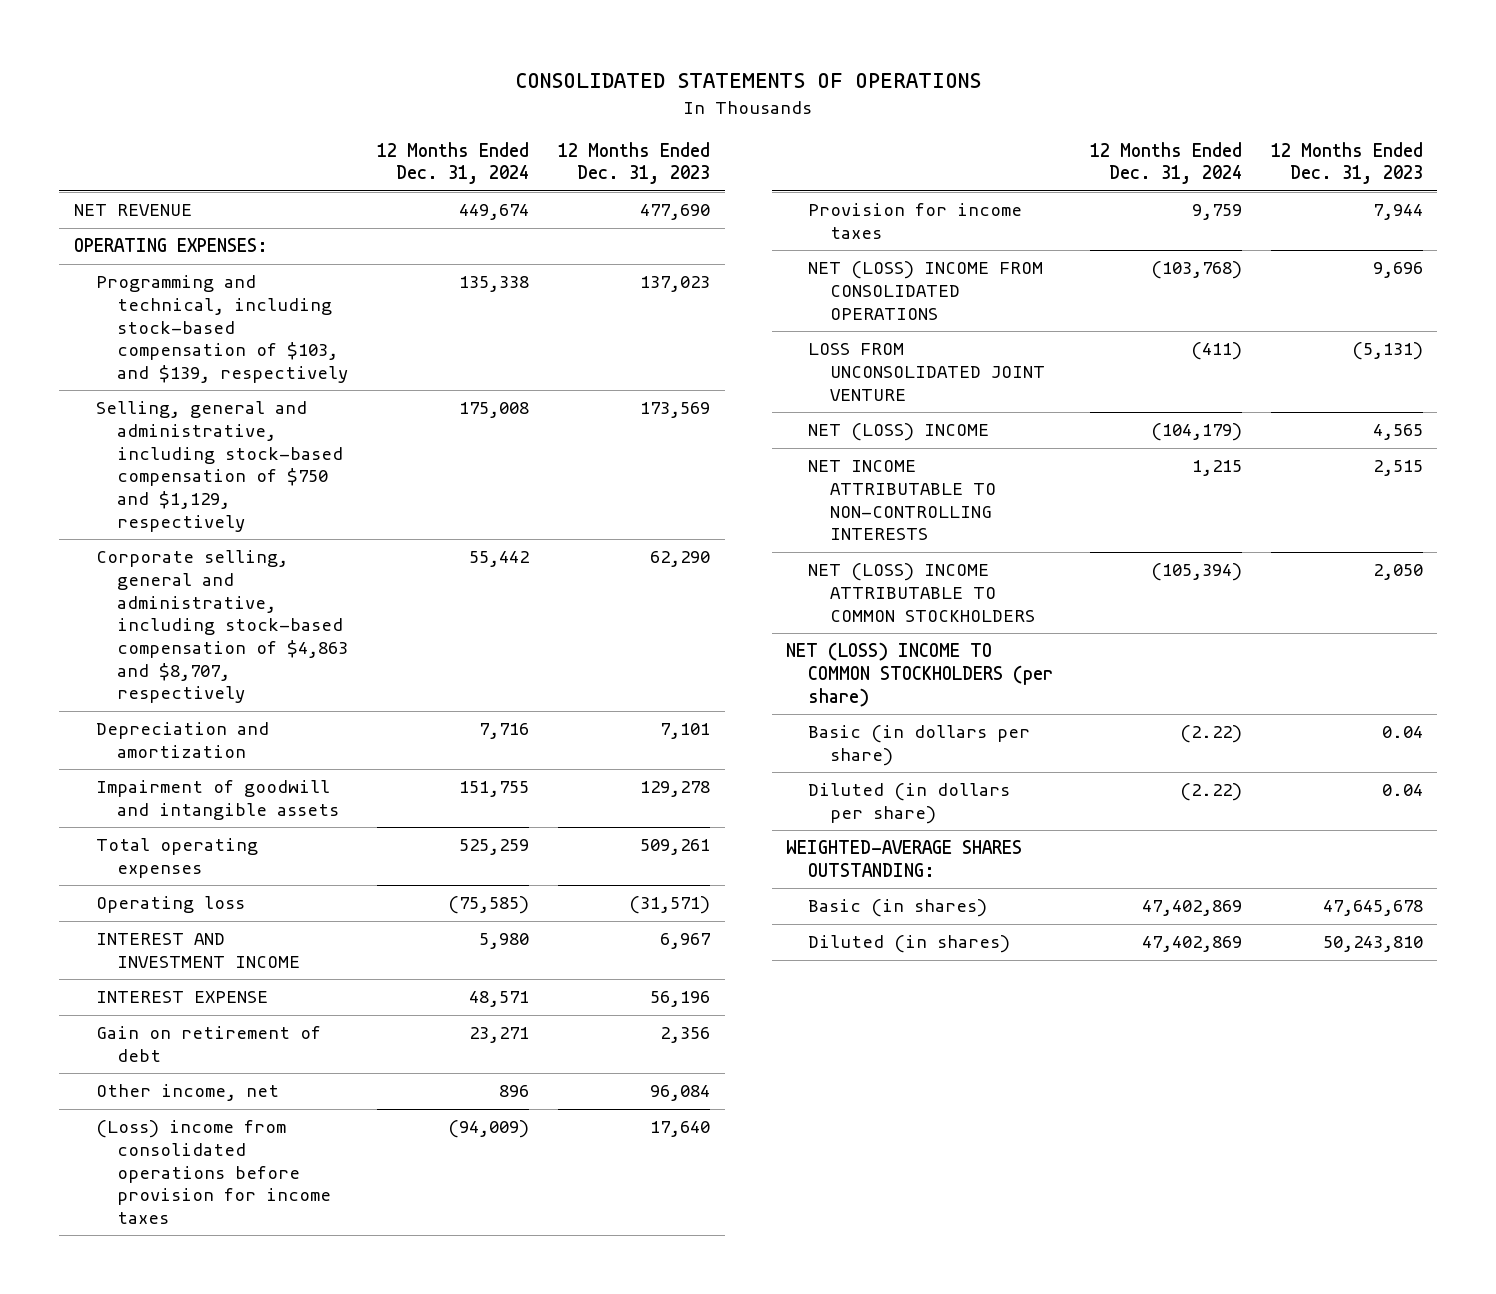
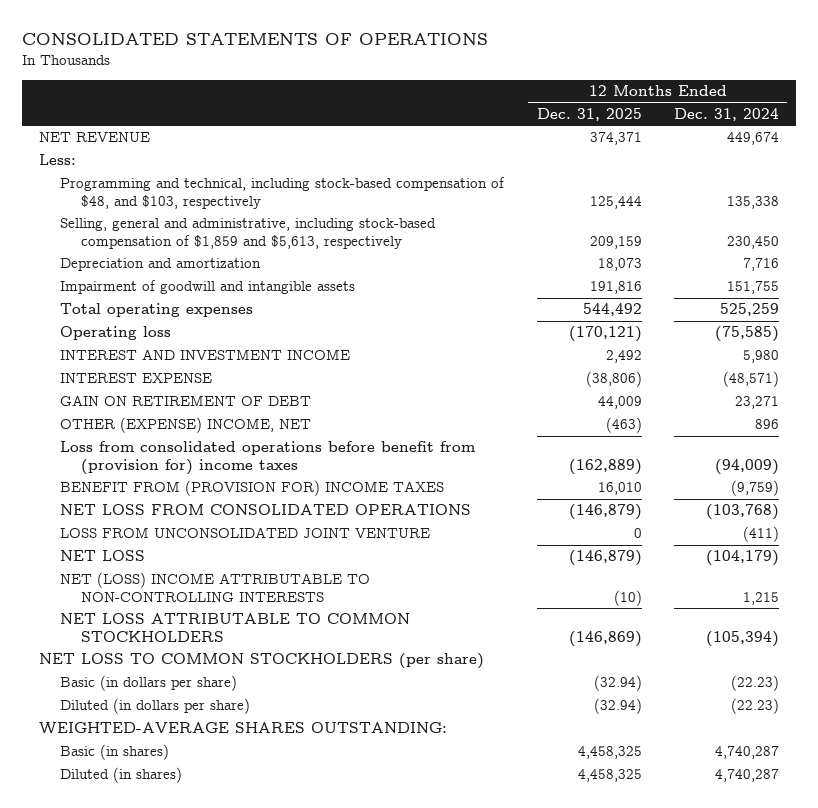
[558,141,711,185] 12 Months Ended Dec. 31, 2023 -> none
none -> [536,107,642,121] Dec. 31, 2025
[95,550,349,704] Corporate selling, general and administrative, including stock-based compensation of $4,863 and $8,707, respectively -> none
[73,238,268,253] OPERATING EXPENSES: -> [38,154,76,166] Less:
[95,275,349,384] Programming and technical, including stock-based compensation of $103, and $139, respectively -> [59,177,505,210] Programming and technical, including stock-based compensation of $48, and $103, respectively
[95,401,344,532] Selling, general and administrative, including stock-based compensation of $750 and $1,129, respectively -> [59,218,436,250] Selling, general and administrative, including stock-based compensation of $1,859 and $5,613, respectively
[459,402,530,419] 175,008 -> [727,236,780,250] 230,450
[469,991,530,1008] 48,571 -> [723,371,780,388] (48,571)
[95,1026,321,1062] Gain on retirement of debt -> [59,395,311,407] GAIN ON RETIREMENT OF DEBT
[95,1084,279,1102] Other income, net -> [59,417,311,434] OTHER (EXPENSE) INCOME, NET
[95,1120,332,1225] (Loss) income from consolidated operations before provision for income taxes -> [59,441,475,476] Loss from consolidated operations before benefit from (provision for) income taxes
[807,203,1022,239] Provision for income taxes -> [59,480,444,497] BENEFIT FROM (PROVISION FOR) INCOME TAXES
[1191,204,1242,221] 9,759 -> [731,480,780,497] (9,759)
[807,261,1043,320] NET (LOSS) INCOME FROM CONSOLIDATED OPERATIONS -> [59,504,471,516] NET LOSS FROM CONSOLIDATED OPERATIONS
[807,423,989,442] NET (LOSS) INCOME -> [59,550,145,562] NET LOSS
[807,460,996,541] NET INCOME ATTRIBUTABLE TO NON-CONTROLLING INTERESTS -> [59,572,370,603] NET (LOSS) INCOME ATTRIBUTABLE TO NON-CONTROLLING INTERESTS
[807,563,1035,622] NET (LOSS) INCOME ATTRIBUTABLE TO COMMON STOCKHOLDERS -> [59,613,410,643] NET LOSS ATTRIBUTABLE TO COMMON STOCKHOLDERS
[786,642,1053,707] NET (LOSS) INCOME TO COMMON STOCKHOLDERS (per share) -> [38,653,484,670] NET LOSS TO COMMON STOCKHOLDERS (per share)
[1179,725,1242,744] (2.22) -> [731,675,780,692] (22.23)
[1179,783,1242,802] (2.22) -> [731,698,780,715] (22.23)
[1141,900,1242,917] 47,402,869 -> [715,746,780,760] 4,740,287
[1141,936,1242,953] 47,402,869 -> [715,769,780,783] 4,740,287

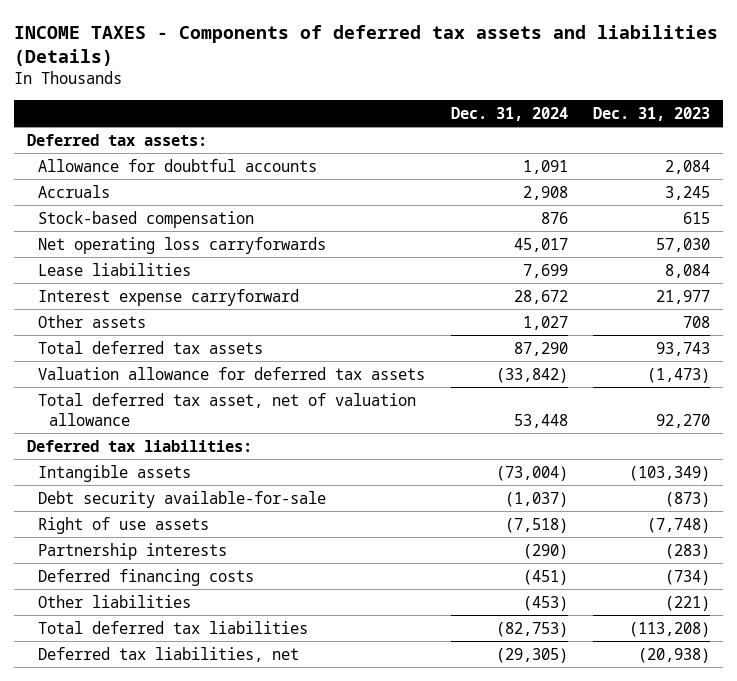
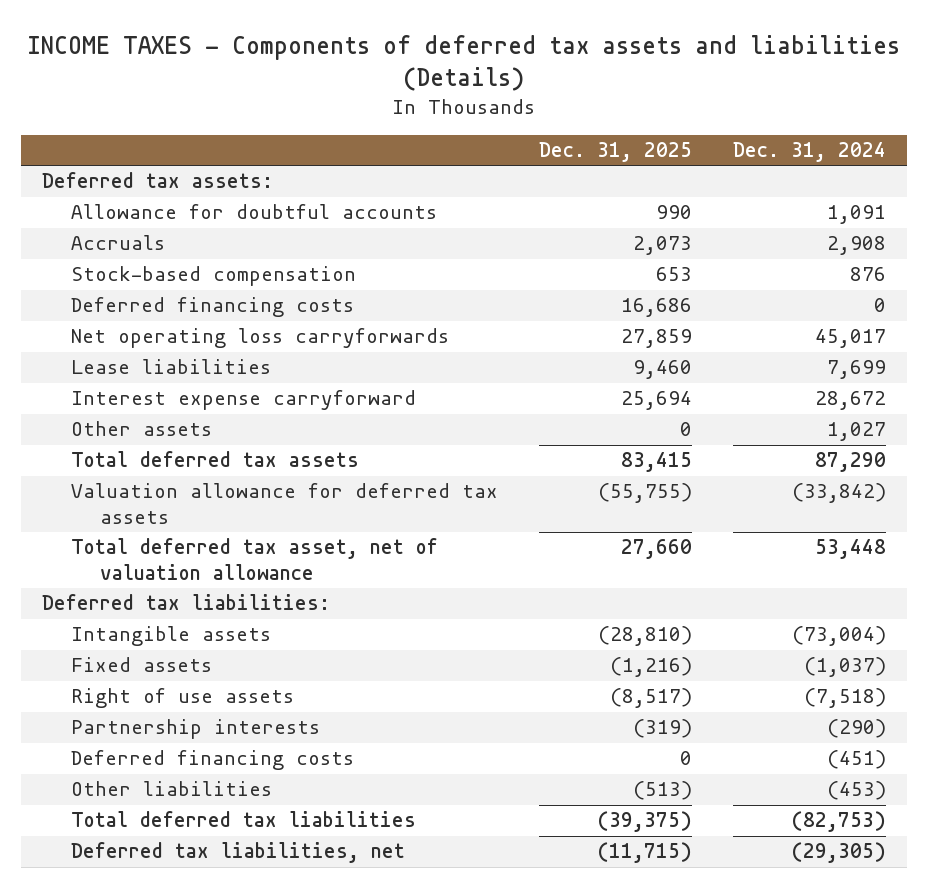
[593,106,711,121] Dec. 31, 2023 -> none
none -> [538,142,692,163] Dec. 31, 2025
none -> [70,297,354,318] Deferred financing costs
[38,490,327,508] Debt security available-for-sale -> [70,657,212,673] Fixed assets

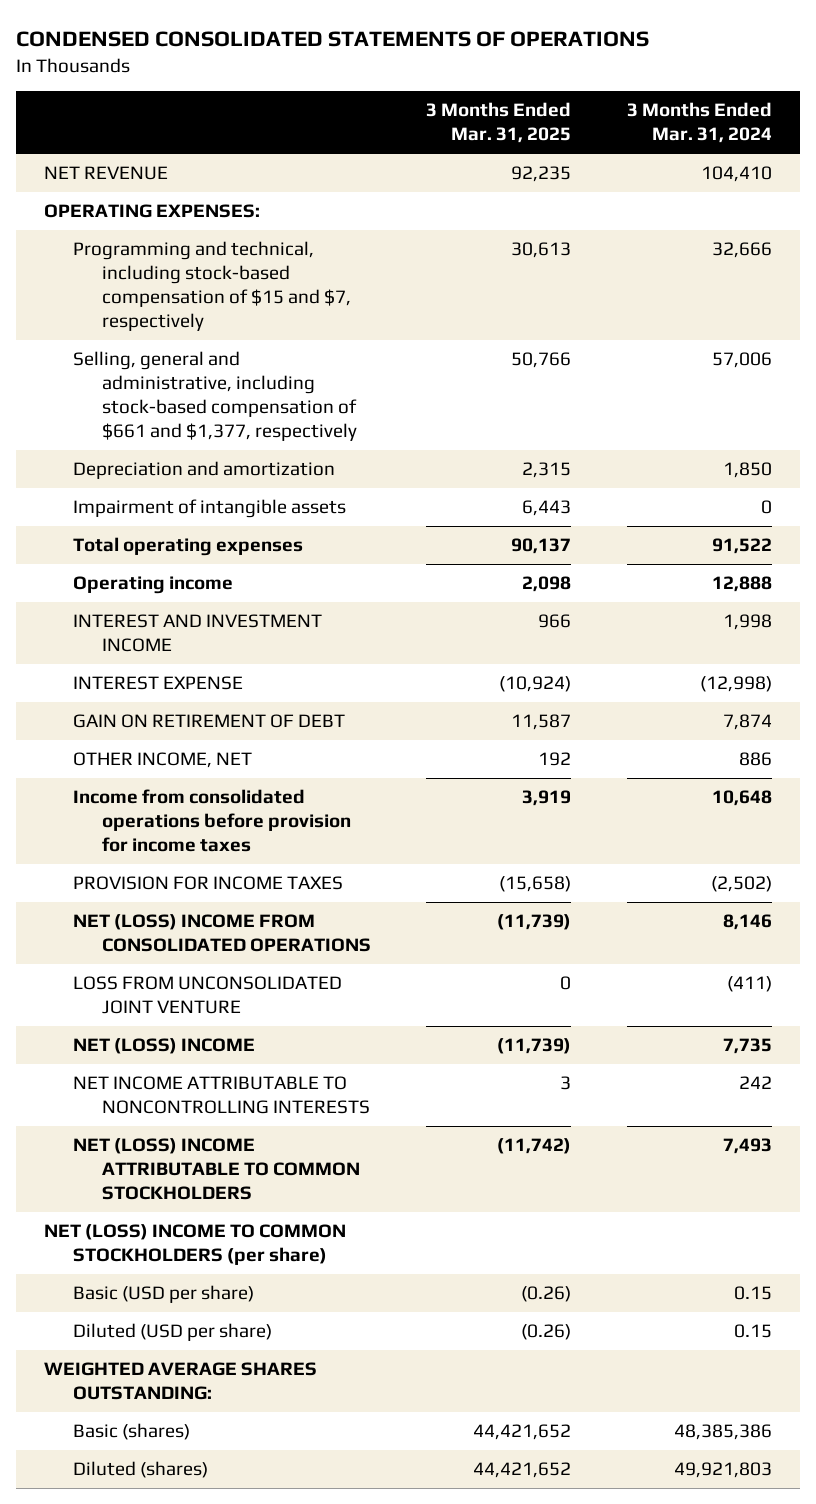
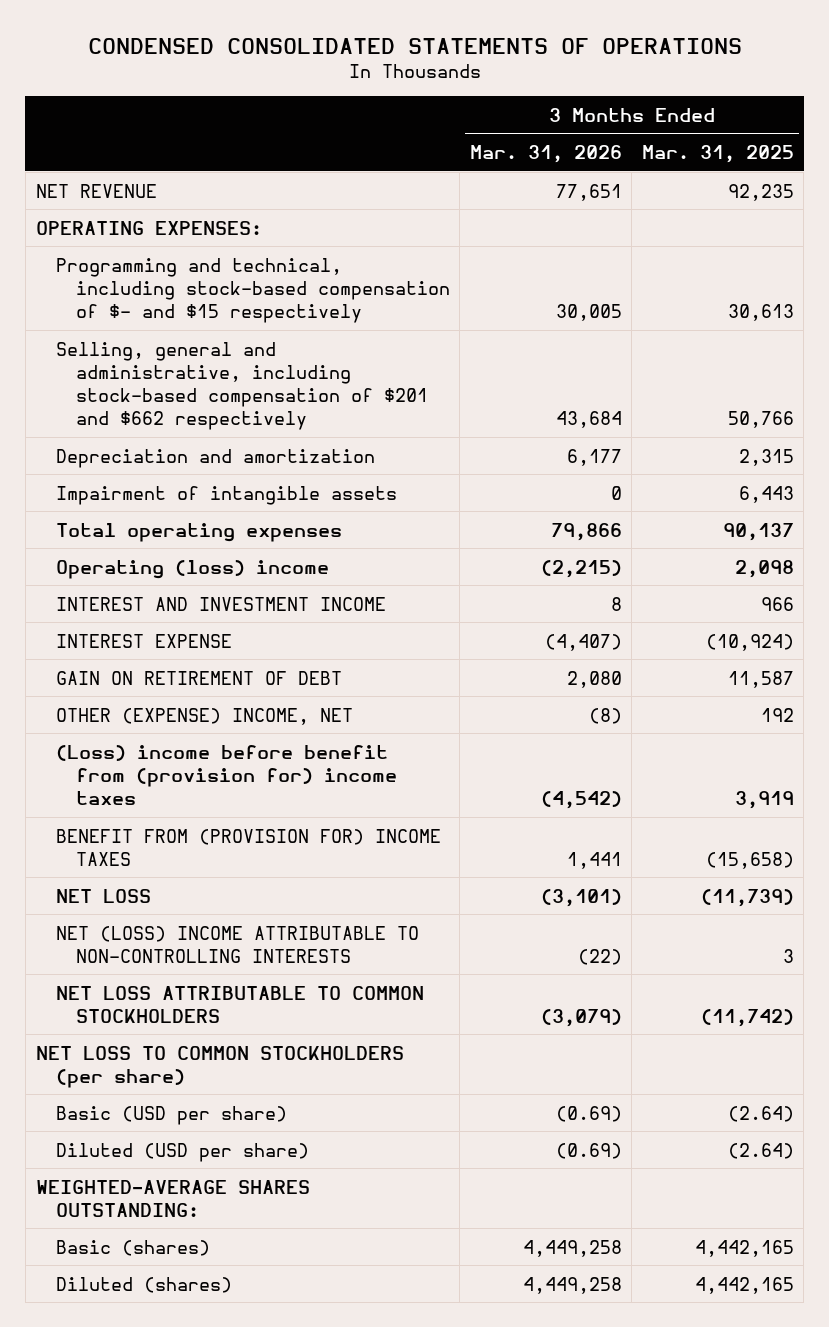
[626,102,772,144] 3 Months Ended Mar. 31, 2024 -> none
none -> [469,145,622,164] Mar. 31, 2026
[72,241,351,332] Programming and technical, including stock-based compensation of $15 and $7, respectively -> [55,257,450,323] Programming and technical, including stock-based compensation of $- and $15 respectively
[72,351,357,442] Selling, general and administrative, including stock-based compensation of $661 and $1,377, respectively -> [55,341,428,430] Selling, general and administrative, including stock-based compensation of $201 and $662 respectively
[72,576,233,595] Operating income -> [55,559,329,579] Operating (loss) income
[72,914,371,953] NET (LOSS) INCOME FROM CONSOLIDATED OPERATIONS -> none
[72,976,342,1015] LOSS FROM UNCONSOLIDATED JOINT VENTURE -> none
[72,752,252,769] OTHER INCOME, NET -> [55,707,353,725] OTHER (EXPENSE) INCOME, NET
[72,789,351,853] Income from consolidated operations before provision for income taxes -> [55,744,397,805] (Loss) income before benefit from (provision for) income taxes
[72,876,343,891] PROVISION FOR INCOME TAXES -> [55,828,441,866] BENEFIT FROM (PROVISION FOR) INCOME TAXES
[72,1038,255,1055] NET (LOSS) INCOME -> [55,888,151,903] NET LOSS
[72,1076,370,1115] NET INCOME ATTRIBUTABLE TO NONCONTROLLING INTERESTS -> [55,925,419,963] NET (LOSS) INCOME ATTRIBUTABLE TO NON-CONTROLLING INTERESTS
[72,1138,360,1201] NET (LOSS) INCOME ATTRIBUTABLE TO COMMON STOCKHOLDERS -> [55,985,424,1023] NET LOSS ATTRIBUTABLE TO COMMON STOCKHOLDERS
[44,1224,347,1266] NET (LOSS) INCOME TO COMMON STOCKHOLDERS (per share) -> [35,1045,404,1088] NET LOSS TO COMMON STOCKHOLDERS (per share)
[521,1286,572,1303] (0.26) -> [727,1105,794,1122] (2.64)
[521,1324,572,1341] (0.26) -> [727,1142,794,1159] (2.64)
[44,1362,318,1401] WEIGHTED AVERAGE SHARES OUTSTANDING: -> [35,1179,310,1217] WEIGHTED-AVERAGE SHARES OUTSTANDING:
[473,1424,572,1441] 44,421,652 -> [694,1239,794,1257] 4,442,165
[473,1462,572,1479] 44,421,652 -> [694,1276,794,1294] 4,442,165

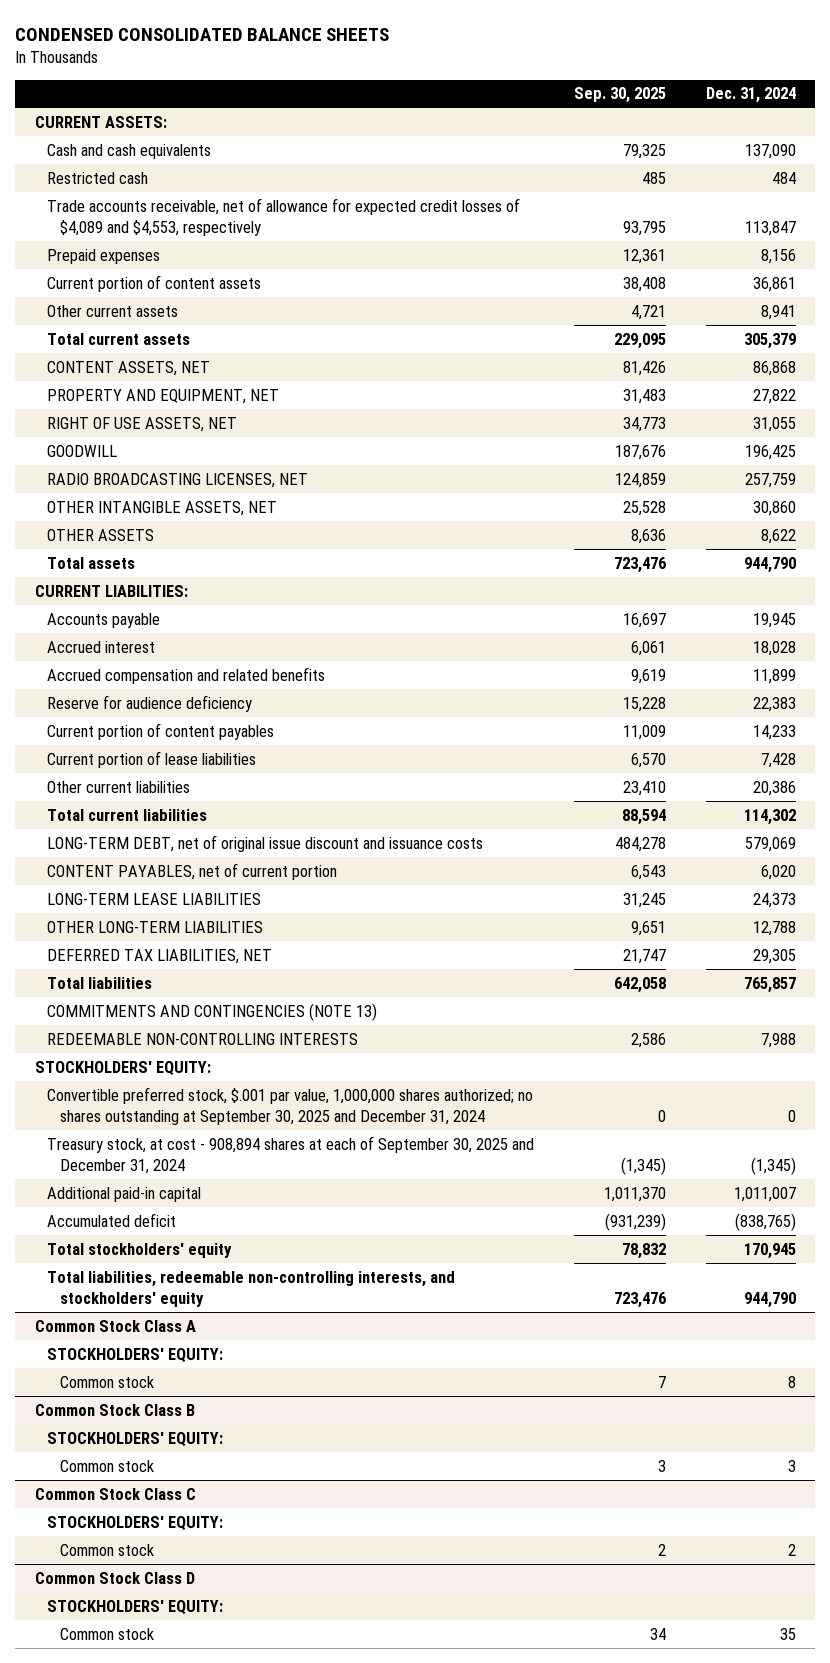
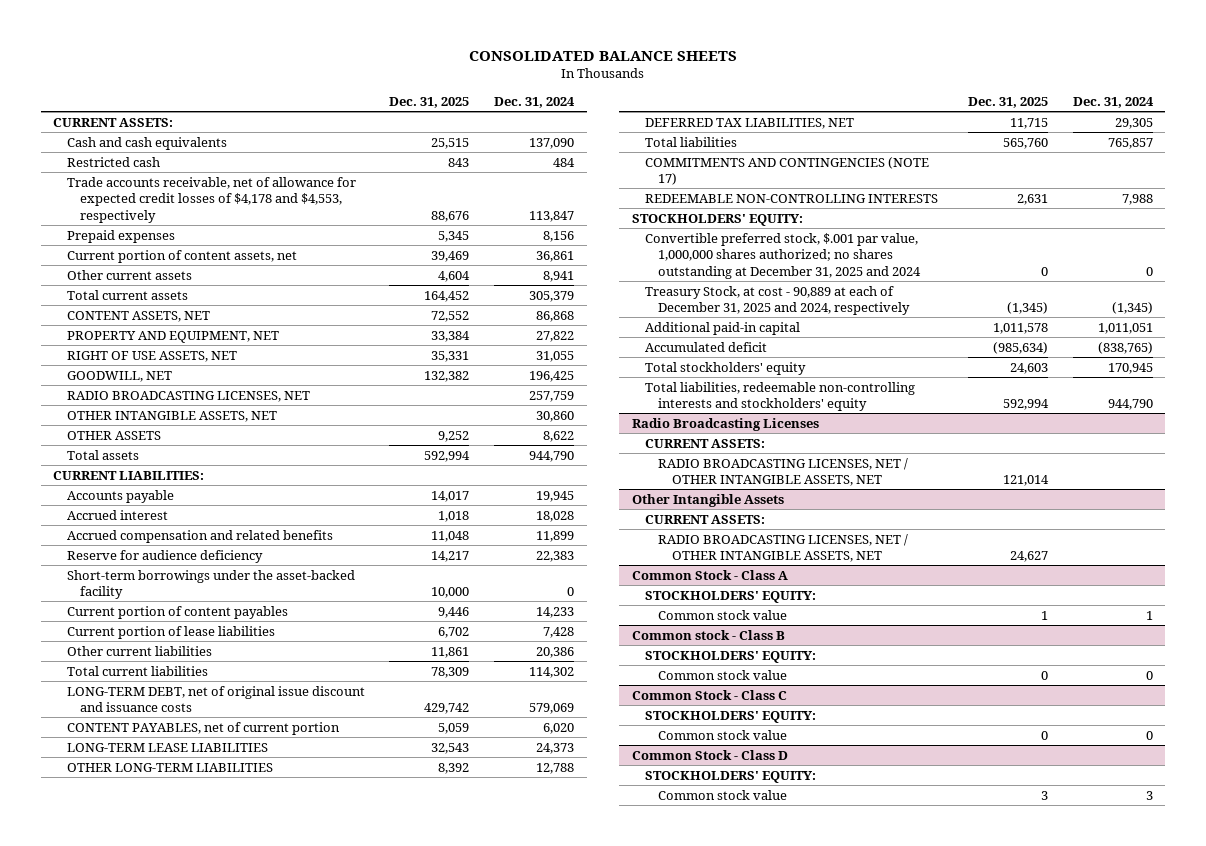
[14,27,389,41] CONDENSED CONSOLIDATED BALANCE SHEETS -> [468,50,737,61] CONSOLIDATED BALANCE SHEETS
[573,87,666,104] Sep. 30, 2025 -> none
none -> [389,96,470,108] Dec. 31, 2025
[47,197,521,236] Trade accounts receivable, net of allowance for expected credit losses of $4,089 and $4,553, respectively -> [66,176,356,223] Trade accounts receivable, net of allowance for expected credit losses of $4,178 and $4,553, respectively
[47,274,262,292] Current portion of content assets -> [66,249,297,263] Current portion of content assets, net
[47,444,118,457] GOODWILL -> [66,370,172,382] GOODWILL, NET
none -> [66,569,355,600] Short-term borrowings under the asset-backed facility
[47,1002,378,1021] COMMITMENTS AND CONTINGENCIES (NOTE 13) -> [644,156,929,186] COMMITMENTS AND CONTINGENCIES (NOTE 17)
[47,1086,534,1125] Convertible preferred stock, $.001 par value, 1,000,000 shares authorized; no shares outstanding at September 30, 2025 and December 31, 2024 -> [644,232,922,279] Convertible preferred stock, $.001 par value, 1,000,000 shares authorized; no shares outstanding at December 31, 2025 and 2024
[47,1135,535,1174] Treasury stock, at cost - 908,894 shares at each of September 30, 2025 and December 31, 2024 -> [644,285,911,316] Treasury Stock, at cost - 90,889 at each of December 31, 2025 and 2024, respectively
[733,1186,796,1202] 1,011,007 -> [1097,322,1153,334] 1,011,051
[47,1270,456,1307] Total liabilities, redeemable non-controlling interests, and stockholders' equity -> [644,381,915,412] Total liabilities, redeemable non-controlling interests and stockholders' equity
none -> [631,417,819,431] Radio Broadcasting Licenses
none -> [644,438,765,448] CURRENT ASSETS:
none -> [658,457,909,487] RADIO BROADCASTING LICENSES, NET / OTHER INTANGIBLE ASSETS, NET
none -> [631,493,784,507] Other Intangible Assets
none -> [644,514,765,524] CURRENT ASSETS:
none -> [658,533,909,563] RADIO BROADCASTING LICENSES, NET / OTHER INTANGIBLE ASSETS, NET
[34,1319,196,1332] Common Stock Class A -> [631,569,788,580] Common Stock - Class A
[60,1375,155,1388] Common stock -> [658,609,788,620] Common stock value
[787,1375,796,1388] 8 -> [1145,610,1153,620] 1
[34,1403,195,1416] Common Stock Class B -> [631,629,785,640] Common stock - Class B
[60,1459,155,1472] Common stock -> [658,669,788,680] Common stock value
[787,1459,796,1472] 3 -> [1145,670,1153,680] 0
[34,1487,196,1500] Common Stock Class C -> [631,689,787,700] Common Stock - Class C
[60,1543,155,1556] Common stock -> [658,729,788,740] Common stock value
[787,1543,796,1556] 2 -> [1145,730,1153,740] 0
[34,1571,195,1584] Common Stock Class D -> [631,749,788,760] Common Stock - Class D
[60,1627,155,1640] Common stock -> [658,789,788,800] Common stock value
[779,1627,796,1640] 35 -> [1145,790,1153,800] 3

